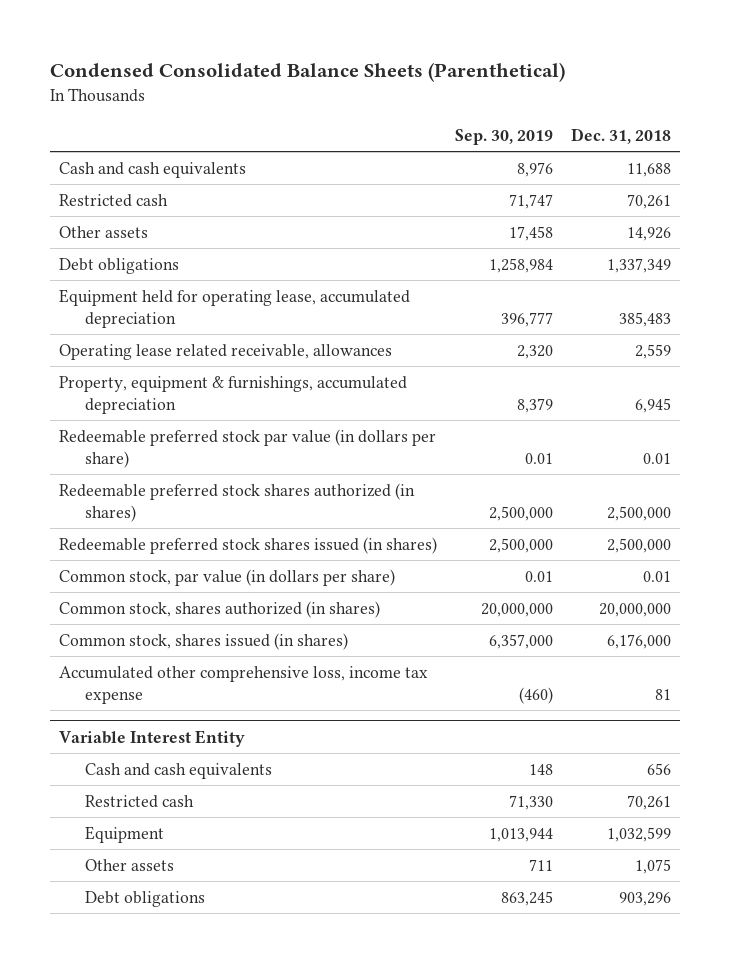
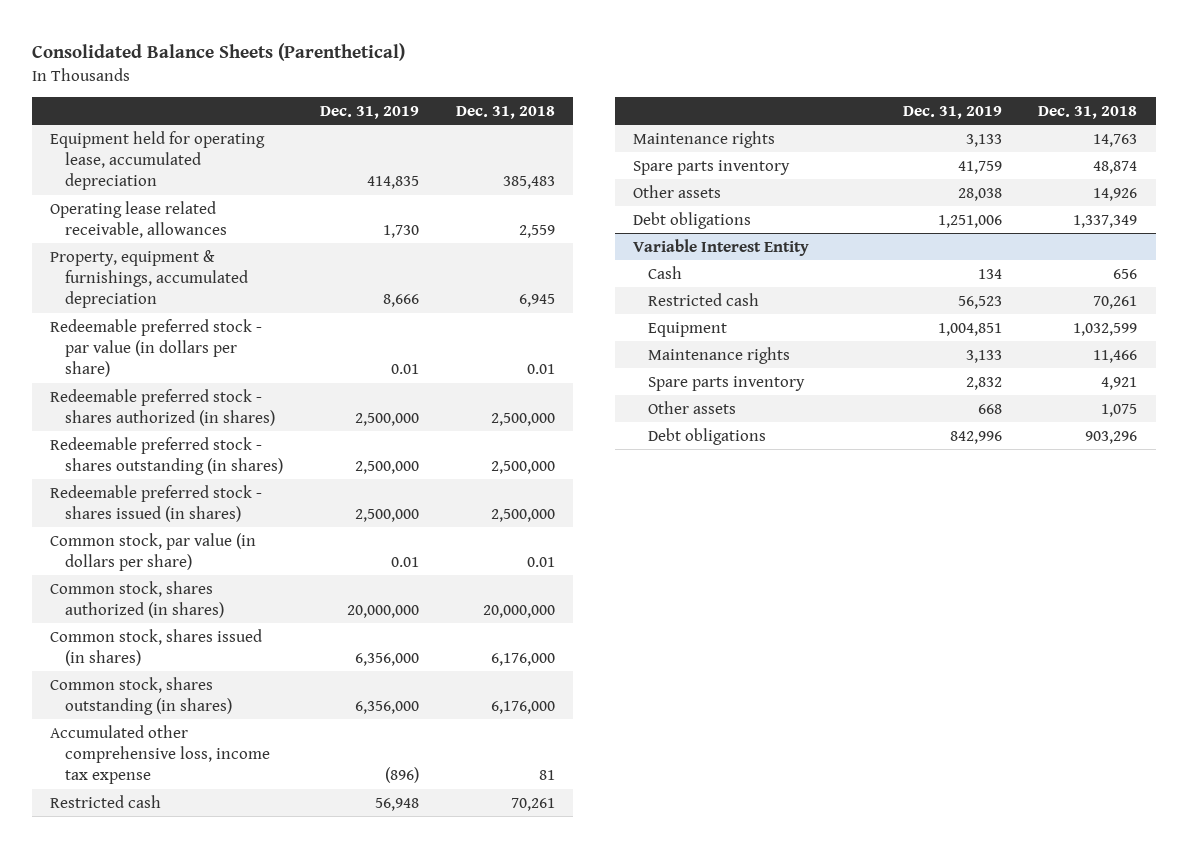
[49,62,565,83] Condensed Consolidated Balance Sheets (Parenthetical) -> [32,42,406,61] Consolidated Balance Sheets (Parenthetical)
[455,128,554,145] Sep. 30, 2019 -> none
none -> [320,105,420,119] Dec. 31, 2019
[58,161,246,178] Cash and cash equivalents -> none
[58,428,436,468] Redeemable preferred stock par value (in dollars per share) -> [50,318,263,378] Redeemable preferred stock - par value (in dollars per share)
[58,482,415,522] Redeemable preferred stock shares authorized (in shares) -> [50,388,276,427] Redeemable preferred stock - shares authorized (in shares)
none -> [50,436,284,476] Redeemable preferred stock - shares outstanding (in shares)
[58,536,437,554] Redeemable preferred stock shares issued (in shares) -> [50,484,263,523] Redeemable preferred stock - shares issued (in shares)
none -> [50,676,233,716] Common stock, shares outstanding (in shares)
[58,193,168,207] Restricted cash -> [50,794,162,808] Restricted cash
none -> [633,130,776,148] Maintenance rights
none -> [633,159,791,175] Spare parts inventory
[58,225,148,238] Other assets -> [633,184,722,198] Other assets
[58,257,179,274] Debt obligations -> [633,211,752,229] Debt obligations
[85,762,273,779] Cash and cash equivalents -> [648,265,683,279] Cash
none -> [648,346,791,364] Maintenance rights
none -> [648,375,806,391] Spare parts inventory

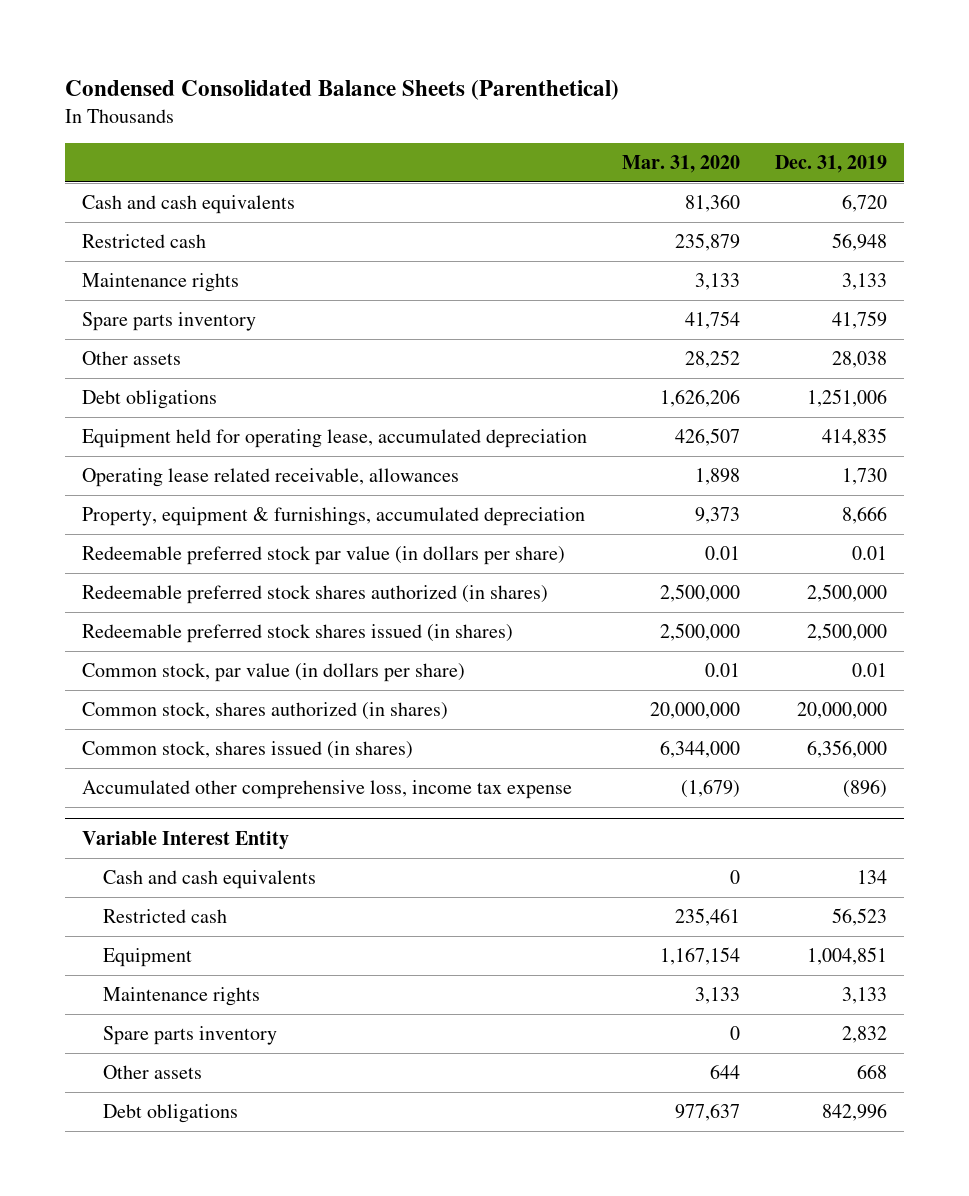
[32,42,406,61] Consolidated Balance Sheets (Parenthetical) -> [64,79,619,100] Condensed Consolidated Balance Sheets (Parenthetical)
[455,105,555,119] Dec. 31, 2018 -> none
none -> [621,154,740,173] Mar. 31, 2020
none -> [82,195,296,215] Cash and cash equivalents
[50,794,162,808] Restricted cash -> [82,234,207,249] Restricted cash
[633,130,776,148] Maintenance rights -> [82,273,240,293] Maintenance rights
[633,159,791,175] Spare parts inventory -> [82,312,257,332] Spare parts inventory
[633,184,722,198] Other assets -> [82,351,182,366] Other assets
[633,211,752,229] Debt obligations -> [82,390,218,410] Debt obligations
[50,436,284,476] Redeemable preferred stock - shares outstanding (in shares) -> none
[50,318,263,378] Redeemable preferred stock - par value (in dollars per share) -> [82,546,566,566] Redeemable preferred stock par value (in dollars per share)
[50,388,276,427] Redeemable preferred stock - shares authorized (in shares) -> [82,585,549,605] Redeemable preferred stock shares authorized (in shares)
[50,484,263,523] Redeemable preferred stock - shares issued (in shares) -> [82,624,514,644] Redeemable preferred stock shares issued (in shares)
[50,676,233,716] Common stock, shares outstanding (in shares) -> none
[648,265,683,279] Cash -> [103,870,317,890] Cash and cash equivalents

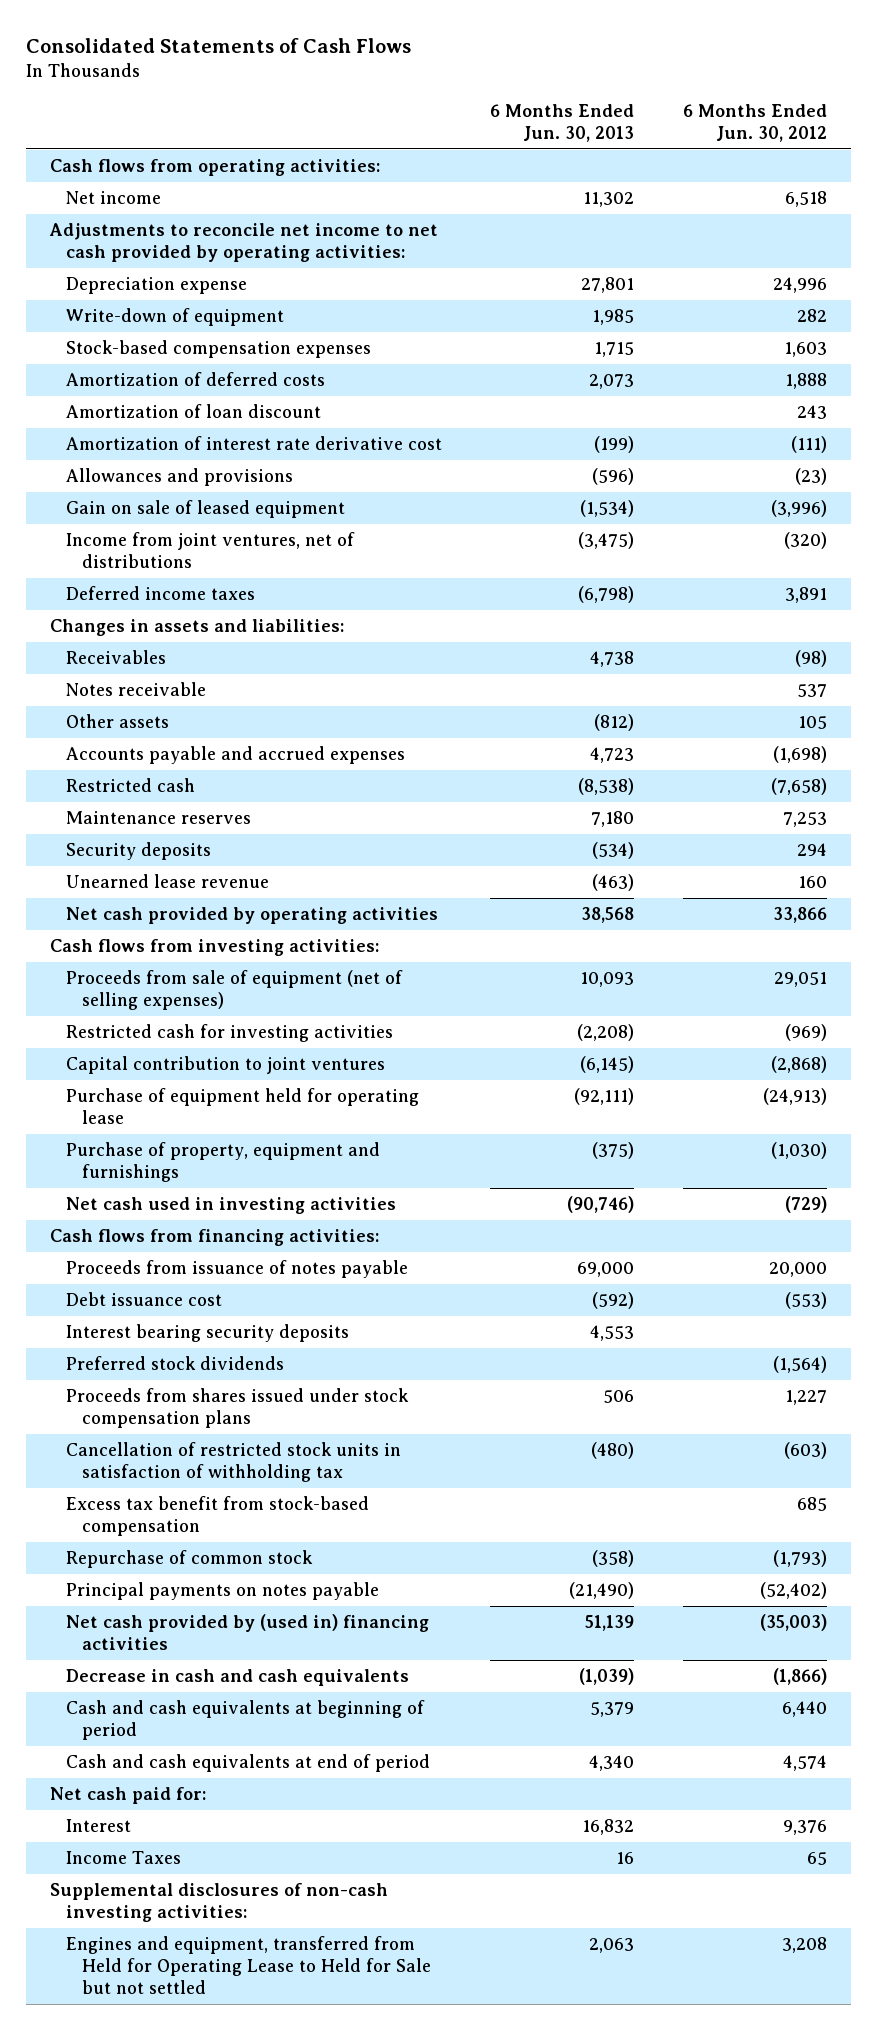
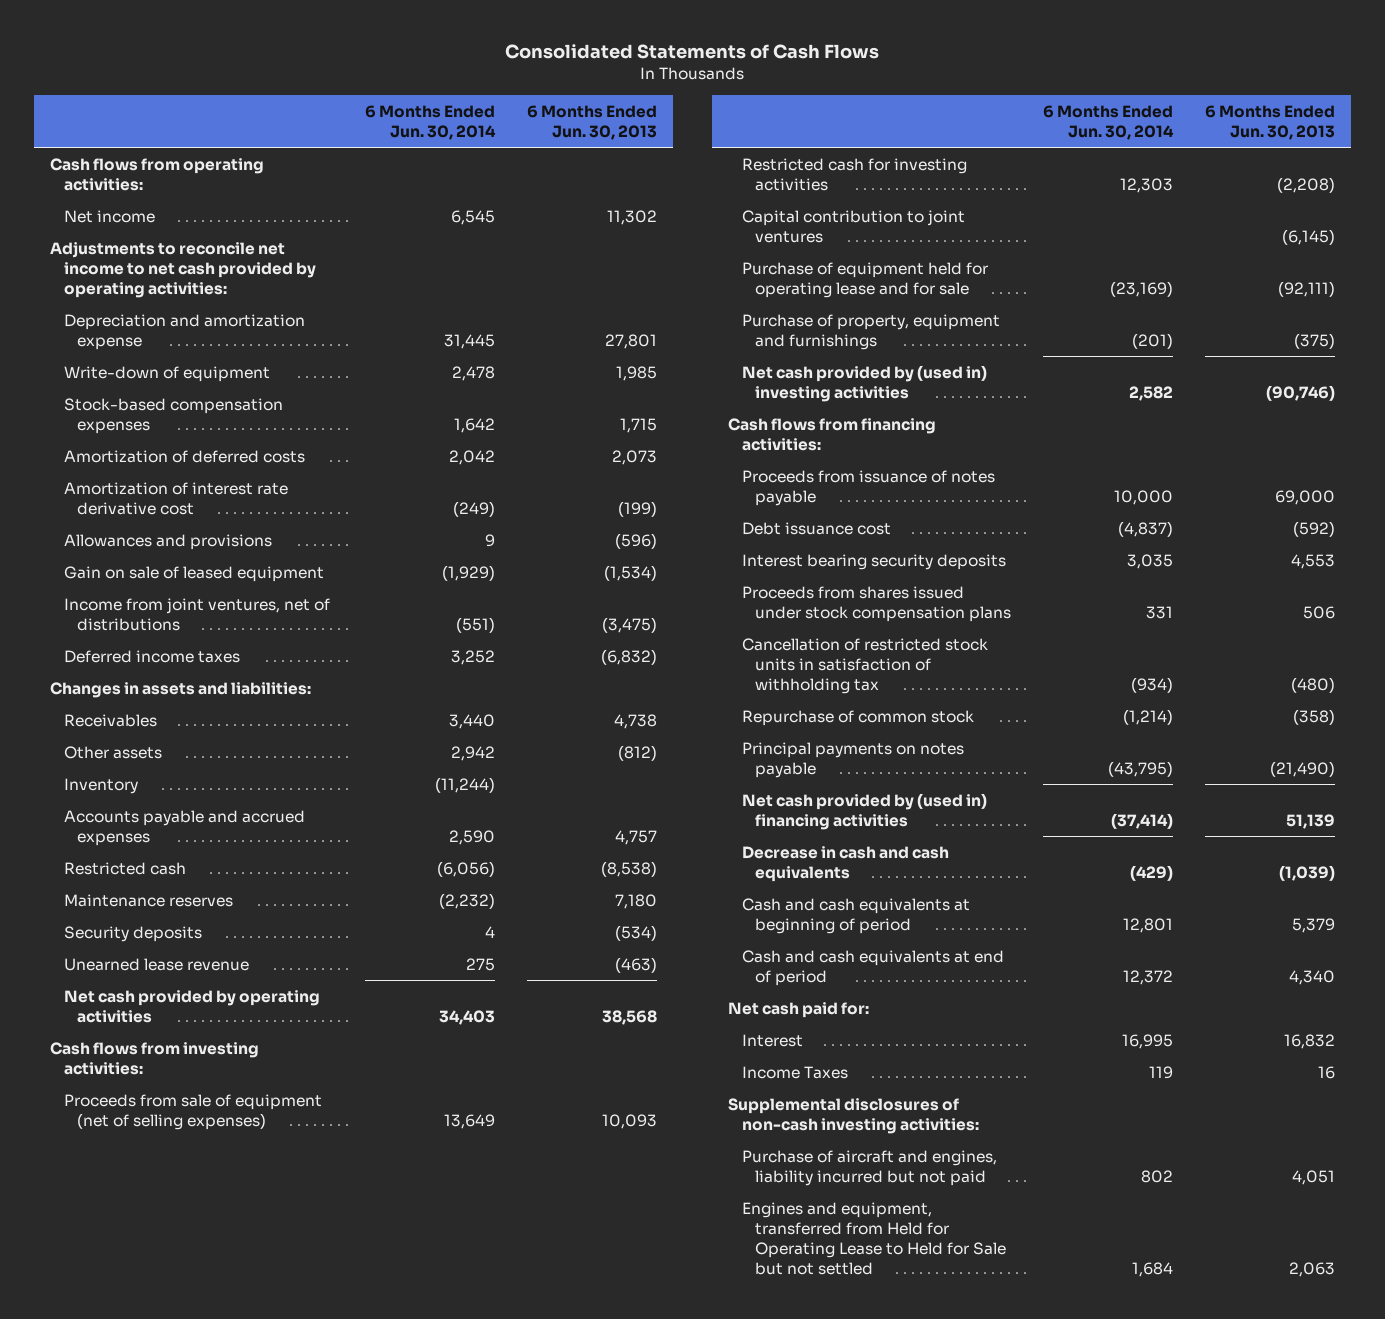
[682,104,827,143] 6 Months Ended Jun. 30, 2012 -> none
none -> [365,104,497,140] 6 Months Ended Jun. 30, 2014
[65,276,247,294] Depreciation expense -> [63,313,305,350] Depreciation and amortization expense
[65,403,321,418] Amortization of loan discount -> none
[578,585,635,603] (6,798) -> [600,648,657,665] (6,832)
[65,681,206,696] Notes receivable -> none
none -> [63,777,138,794] Inventory
[590,746,635,763] 4,723 -> [614,829,657,845] 4,757
[65,1087,419,1124] Purchase of equipment held for operating lease -> [741,261,988,298] Purchase of equipment held for operating lease and for sale
[65,1196,396,1214] Net cash used in investing activities -> [741,364,987,402] Net cash provided by (used in) investing activities
[65,1355,284,1370] Preferred stock dividends -> none
[65,1495,369,1536] Excess tax benefit from stock-based compensation -> none
none -> [741,1149,997,1186] Purchase of aircraft and engines, liability incurred but not paid

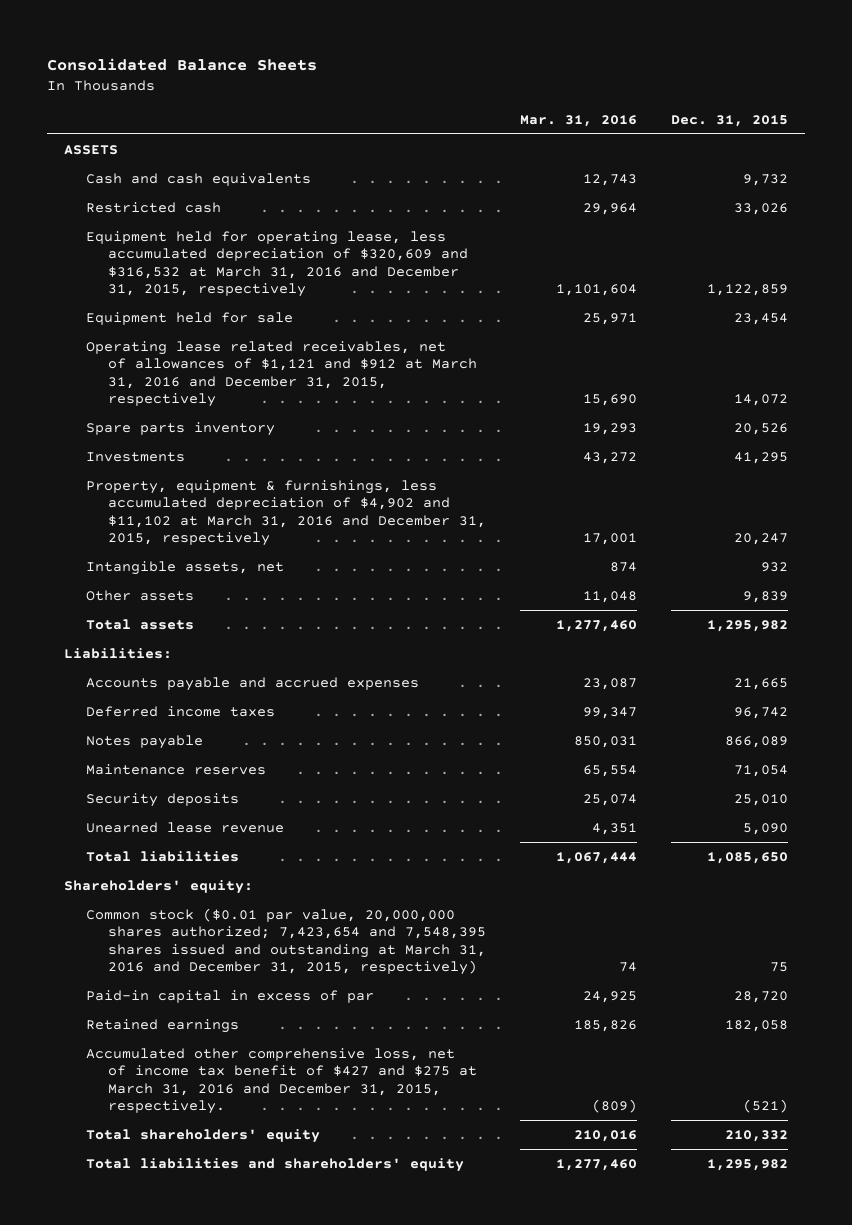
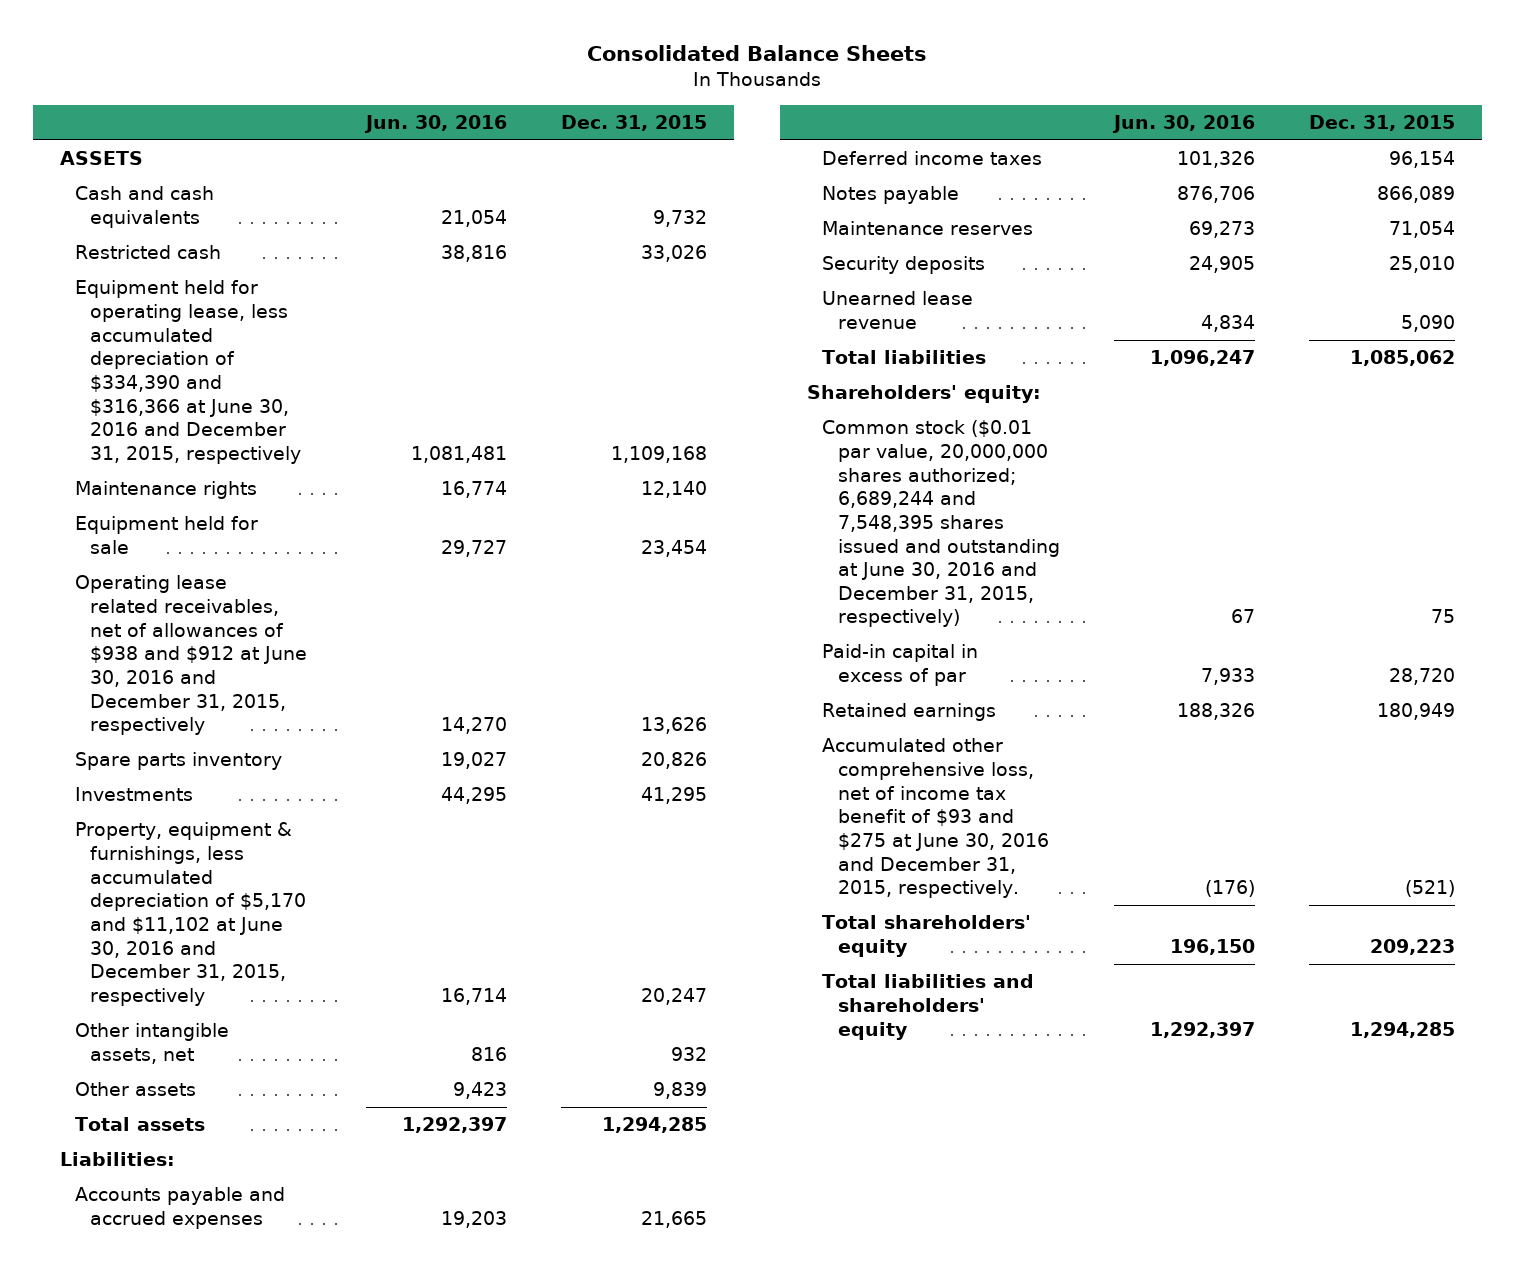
[519,114,637,127] Mar. 31, 2016 -> none
none -> [363,114,507,133] Jun. 30, 2016
[85,230,468,298] Equipment held for operating lease, less accumulated depreciation of $320,609 and $316,532 at March 31, 2016 and December 31, 2015, respectively -> [74,280,301,464] Equipment held for operating lease, less accumulated depreciation of $334,390 and $316,366 at June 30, 2016 and December 31, 2015, respectively
[707,284,789,297] 1,122,859 -> [611,445,708,463] 1,109,168
none -> [74,481,257,500] Maintenance rights
[85,340,477,408] Operating lease related receivables, net of allowances of $1,121 and $912 at March 31, 2016 and December 31, 2015, respectively -> [74,575,307,736] Operating lease related receivables, net of allowances of $938 and $912 at June 30, 2016 and December 31, 2015, respectively
[734,394,789,407] 14,072 -> [641,717,708,735] 13,626
[734,422,789,435] 20,526 -> [641,752,708,770] 20,826
[85,479,486,547] Property, equipment & furnishings, less accumulated depreciation of $4,902 and $11,102 at March 31, 2016 and December 31, 2015, respectively -> [74,822,306,1006] Property, equipment & furnishings, less accumulated depreciation of $5,170 and $11,102 at June 30, 2016 and December 31, 2015, respectively
[85,560,284,575] Intangible assets, net -> [74,1023,229,1064] Other intangible assets, net
[707,619,789,632] 1,295,982 -> [602,1117,708,1134] 1,294,285
[734,706,789,719] 96,742 -> [1388,151,1455,169] 96,154
[707,851,789,864] 1,085,650 -> [1349,350,1455,367] 1,085,062
[85,907,486,976] Common stock ($0.01 par value, 20,000,000 shares authorized; 7,423,654 and 7,548,395 shares issued and outstanding at March 31, 2016 and December 31, 2015, respectively) -> [822,420,1060,628] Common stock ($0.01 par value, 20,000,000 shares authorized; 6,689,244 and 7,548,395 shares issued and outstanding at June 30, 2016 and December 31, 2015, respectively)
[725,1019,789,1032] 182,058 -> [1376,703,1455,721] 180,949
[85,1047,477,1115] Accumulated other comprehensive loss, net of income tax benefit of $427 and $275 at March 31, 2016 and December 31, 2015, respectively. -> [822,738,1049,899] Accumulated other comprehensive loss, net of income tax benefit of $93 and $275 at June 30, 2016 and December 31, 2015, respectively.
[725,1129,789,1142] 210,332 -> [1369,938,1455,955] 209,223
[707,1158,789,1171] 1,295,982 -> [1349,1021,1455,1038] 1,294,285

